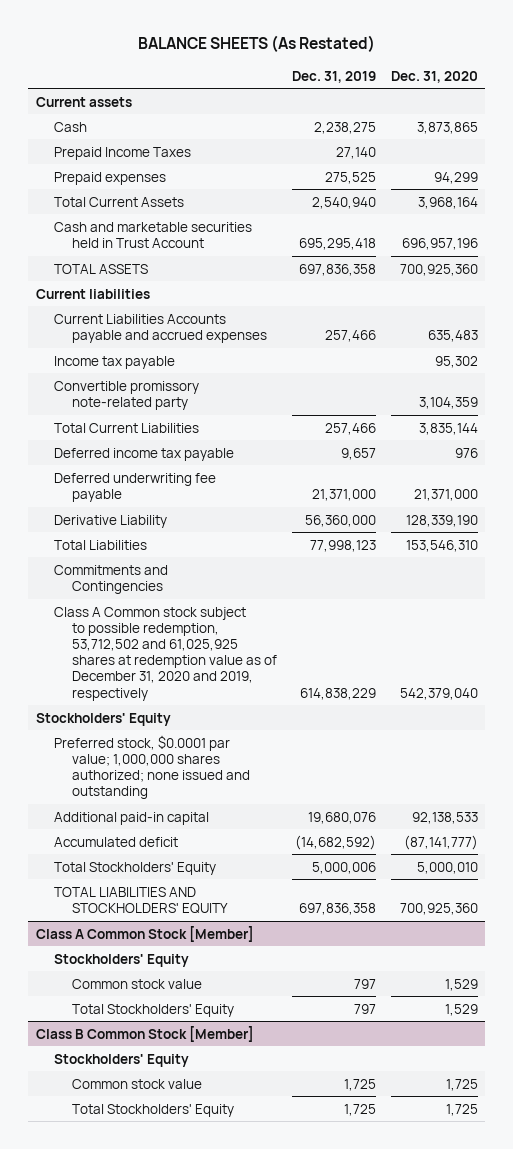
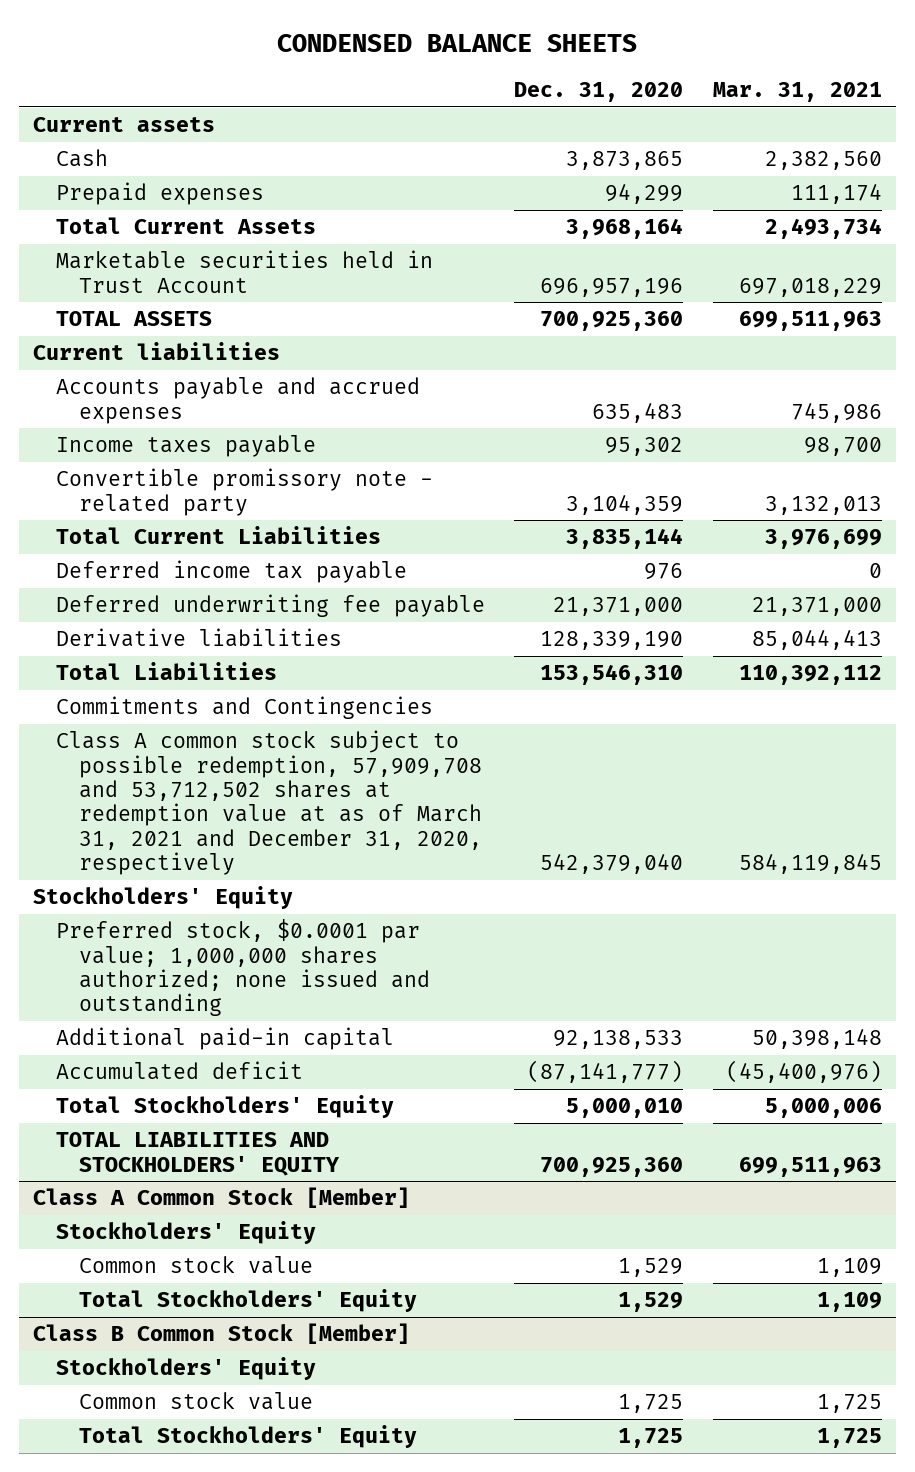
[137,35,375,53] BALANCE SHEETS (As Restated) -> [277,33,638,52] CONDENSED BALANCE SHEETS
[291,70,376,83] Dec. 31, 2019 -> none
none -> [712,82,882,103] Mar. 31, 2021
[54,146,192,160] Prepaid Income Taxes -> none
[54,221,253,248] Cash and marketable securities held in Trust Account -> [56,250,434,293] Marketable securities held in Trust Account
[54,313,268,343] Current Liabilities Accounts payable and accrued expenses -> [56,377,421,424] Accounts payable and accrued expenses
[54,355,176,369] Income tax payable -> [56,435,317,458] Income taxes payable
[54,380,200,410] Convertible promissory note-related party -> [56,468,434,516] Convertible promissory note - related party
[54,514,168,528] Derivative Liability -> [56,628,343,648] Derivative liabilities
[54,606,278,701] Class A Common stock subject to possible redemption, 53,712,502 and 61,025,925 shares at redemption value as of December 31, 2020 and 2019, respectively -> [56,730,483,876] Class A common stock subject to possible redemption, 57,909,708 and 53,712,502 shares at redemption value at as of March 31, 2021 and December 31, 2020, respectively

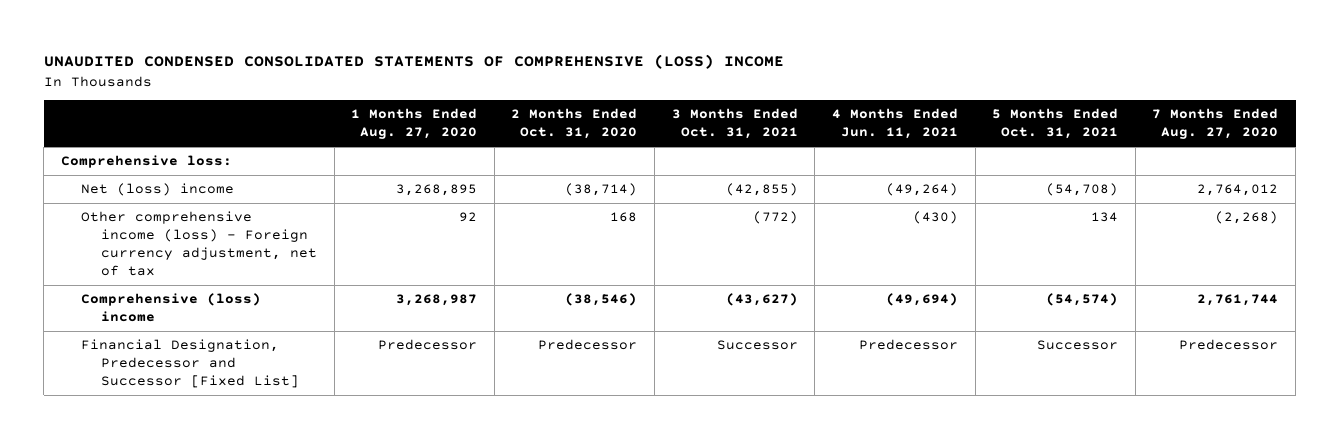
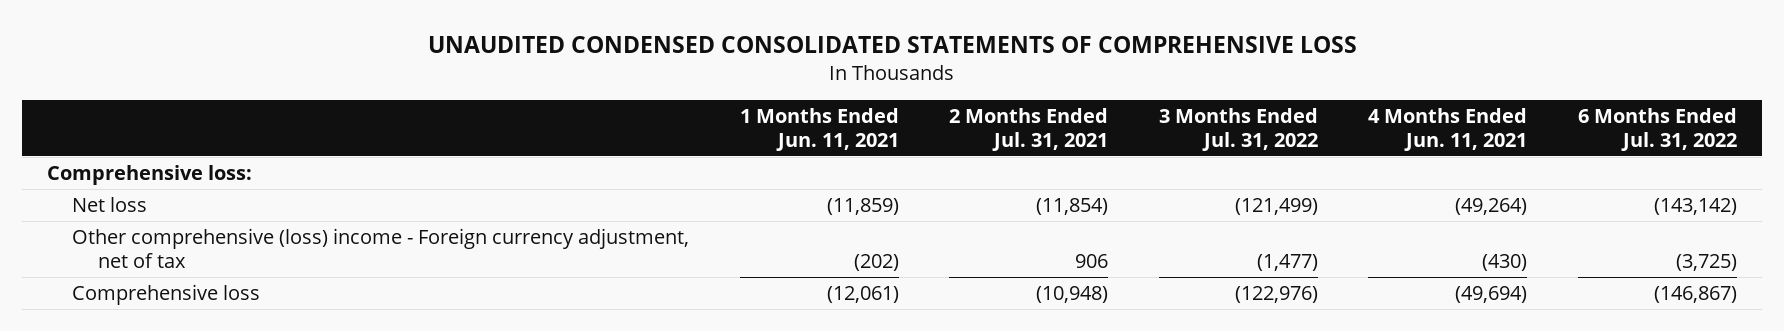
[43,54,784,70] UNAUDITED CONDENSED CONSOLIDATED STATEMENTS OF COMPREHENSIVE (LOSS) INCOME -> [427,35,1357,53] UNAUDITED CONDENSED CONSOLIDATED STATEMENTS OF COMPREHENSIVE LOSS
[351,108,478,140] 1 Months Ended Aug. 27, 2020 -> none
[511,108,638,140] 2 Months Ended Oct. 31, 2020 -> none
[671,108,798,140] 3 Months Ended Oct. 31, 2021 -> none
[992,108,1119,140] 5 Months Ended Oct. 31, 2021 -> none
[1152,108,1279,140] 7 Months Ended Aug. 27, 2020 -> none
none -> [739,107,899,152] 1 Months Ended Jun. 11, 2021
none -> [949,107,1109,152] 2 Months Ended Jul. 31, 2021
none -> [1158,107,1318,152] 3 Months Ended Jul. 31, 2022
none -> [1577,107,1737,152] 6 Months Ended Jul. 31, 2022
[80,339,299,389] Financial Designation, Predecessor and Successor [Fixed List] -> none
[80,183,234,197] Net (loss) income -> [72,196,148,212] Net loss
[80,211,317,277] Other comprehensive income (loss) - Foreign currency adjustment, net of tax -> [72,227,690,269] Other comprehensive (loss) income - Foreign currency adjustment, net of tax
[80,293,261,323] Comprehensive (loss) income -> [72,283,261,305] Comprehensive loss

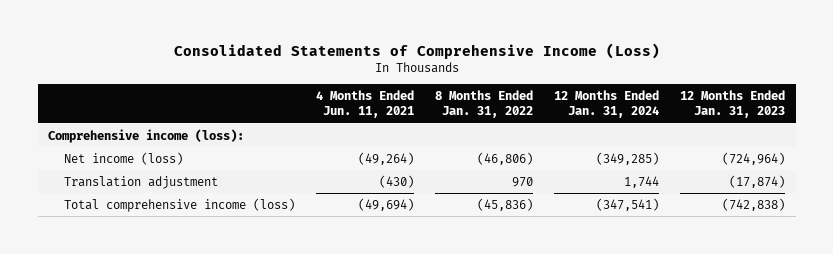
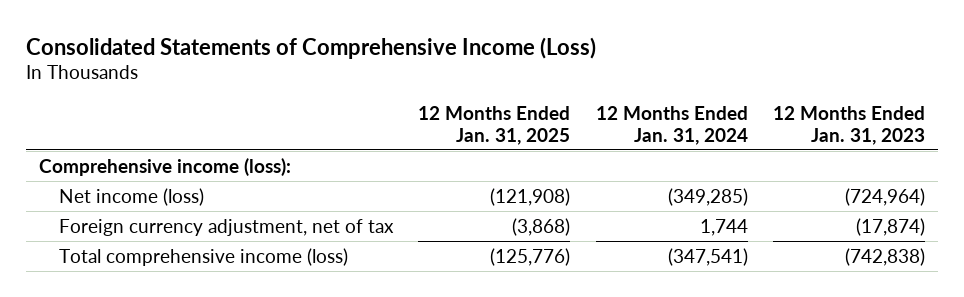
[315,90,414,119] 4 Months Ended Jun. 11, 2021 -> none
[434,90,533,119] 8 Months Ended Jan. 31, 2022 -> none
none -> [418,105,571,145] 12 Months Ended Jan. 31, 2025
[63,175,218,189] Translation adjustment -> [58,218,394,236] Foreign currency adjustment, net of tax

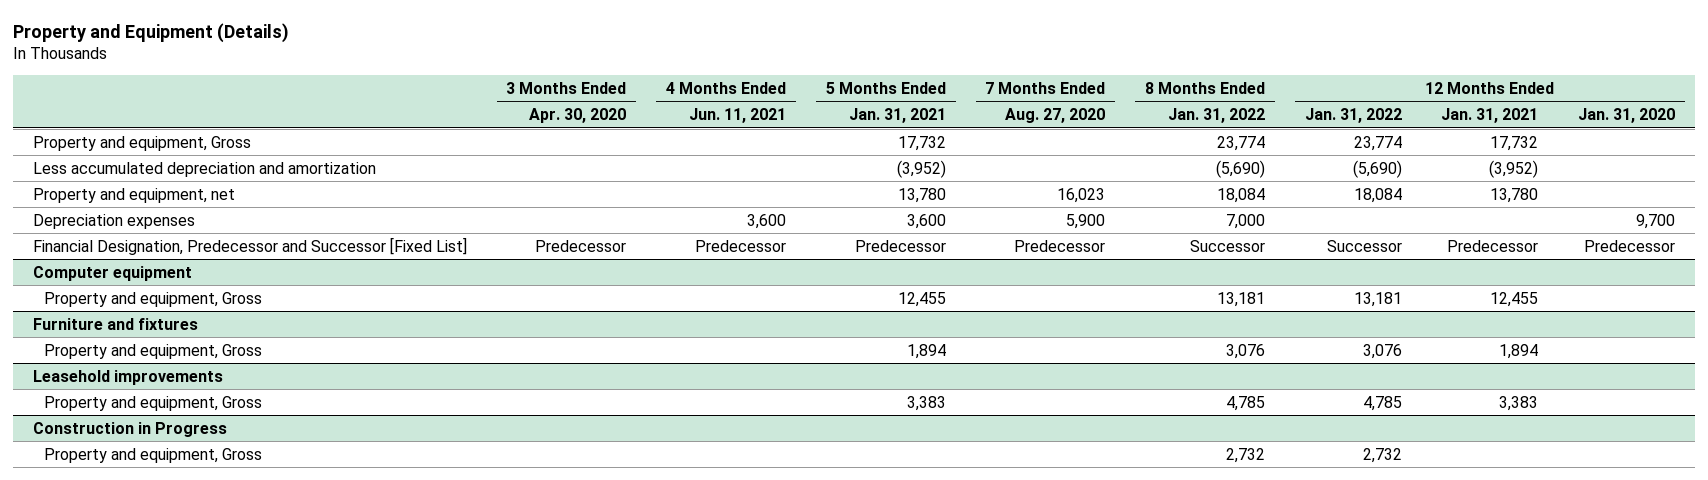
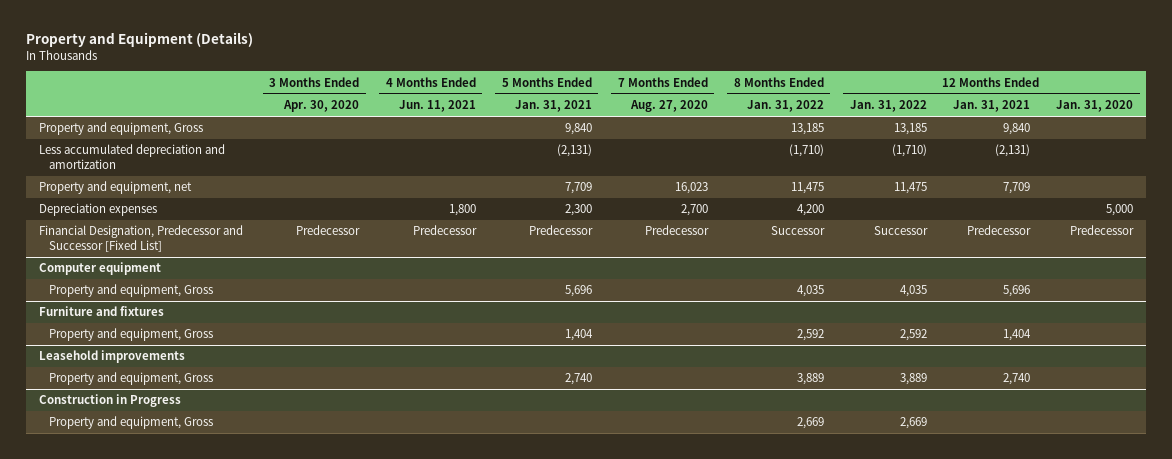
[897,135,946,151] 17,732 -> [564,123,592,136] 9,840
[1217,135,1266,151] 23,774 -> [790,123,824,136] 13,185
[1353,135,1402,151] 23,774 -> [893,123,927,136] 13,185
[1490,135,1539,151] 17,732 -> [1002,123,1030,136] 9,840
[896,159,946,178] (3,952) -> [556,144,592,158] (2,131)
[1216,159,1266,178] (5,690) -> [788,144,824,158] (1,710)
[1352,159,1402,178] (5,690) -> [891,144,927,158] (1,710)
[1489,159,1539,178] (3,952) -> [994,144,1030,158] (2,131)
[897,187,946,203] 13,780 -> [564,182,592,195] 7,709
[1217,187,1266,203] 18,084 -> [790,182,824,195] 11,475
[1353,187,1402,203] 18,084 -> [893,182,927,195] 11,475
[1490,187,1539,203] 13,780 -> [1002,182,1030,195] 7,709
[747,213,787,229] 3,600 -> [448,204,476,217] 1,800
[906,213,946,229] 3,600 -> [564,204,592,217] 2,300
[1066,213,1106,229] 5,900 -> [680,204,708,217] 2,700
[1226,213,1266,229] 7,000 -> [796,204,824,217] 4,200
[1636,213,1676,229] 9,700 -> [1106,204,1134,217] 5,000
[897,291,946,307] 12,455 -> [564,285,592,298] 5,696
[1217,291,1266,307] 13,181 -> [796,285,824,298] 4,035
[1353,291,1402,307] 13,181 -> [899,285,927,298] 4,035
[1490,291,1539,307] 12,455 -> [1002,285,1030,298] 5,696
[906,343,946,359] 1,894 -> [564,329,593,342] 1,404
[1226,343,1266,359] 3,076 -> [796,329,824,342] 2,592
[1362,343,1402,359] 3,076 -> [899,329,927,342] 2,592
[1499,343,1539,359] 1,894 -> [1002,329,1031,342] 1,404
[906,395,946,411] 3,383 -> [564,373,592,386] 2,740
[1226,395,1266,411] 4,785 -> [796,373,824,386] 3,889
[1362,395,1402,411] 4,785 -> [899,373,927,386] 3,889
[1499,395,1539,411] 3,383 -> [1002,373,1030,386] 2,740
[1226,447,1266,463] 2,732 -> [796,417,824,430] 2,669
[1362,447,1402,463] 2,732 -> [899,417,927,430] 2,669

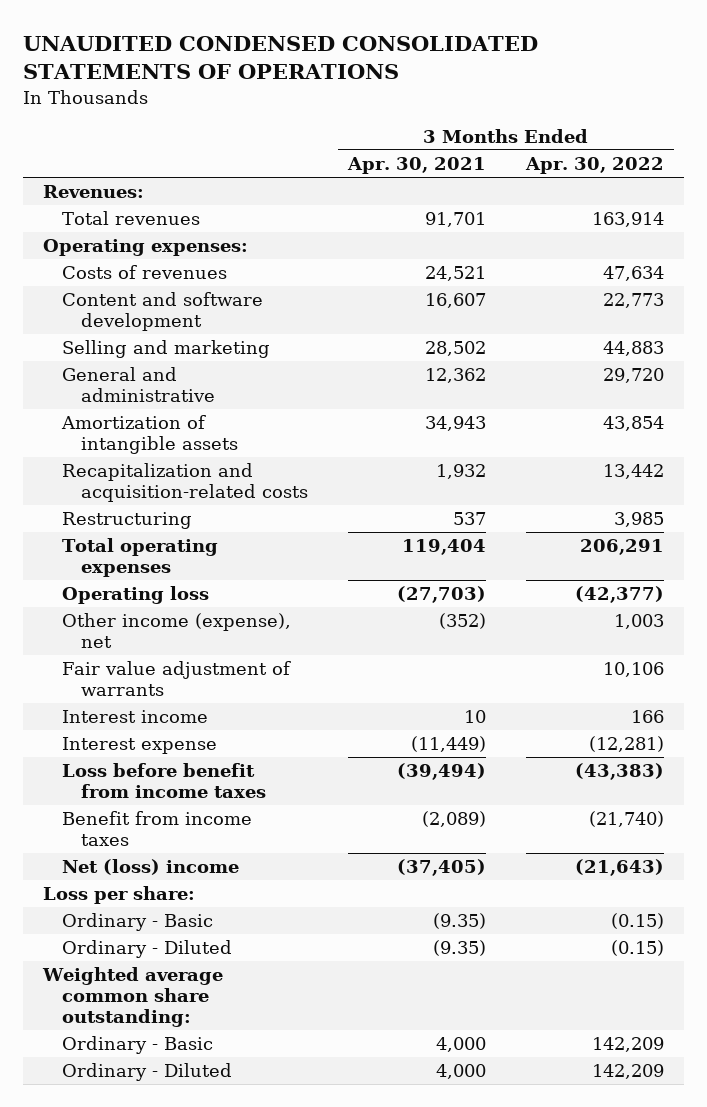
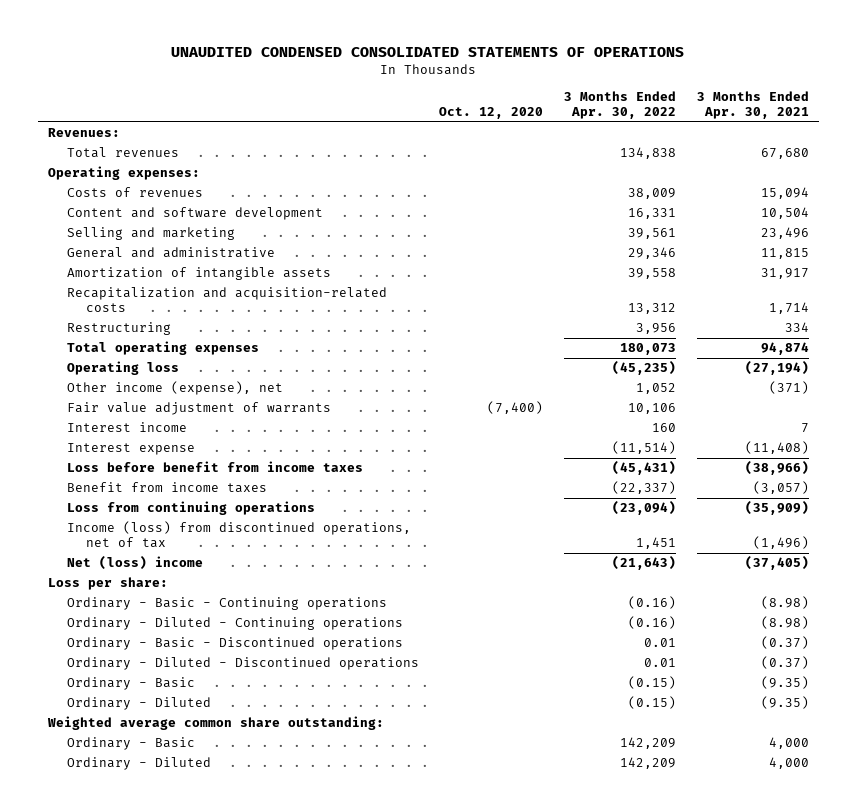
none -> [439,107,544,120] Oct. 12, 2020
[424,212,486,228] 91,701 -> [760,148,809,160] 67,680
[592,212,665,228] 163,914 -> [620,147,677,160] 134,838
[424,266,486,282] 24,521 -> [760,187,809,200] 15,094
[603,266,665,282] 47,634 -> [628,188,677,200] 38,009
[424,293,486,309] 16,607 -> [760,207,809,220] 10,504
[603,293,665,309] 22,773 -> [628,208,677,220] 16,331
[424,341,486,357] 28,502 -> [760,227,809,240] 23,496
[603,341,665,357] 44,883 -> [628,228,677,240] 39,561
[424,368,486,384] 12,362 -> [760,248,809,260] 11,815
[603,368,665,384] 29,720 -> [628,247,677,260] 29,346
[424,416,486,432] 34,943 -> [760,268,809,280] 31,917
[603,416,665,432] 43,854 -> [628,268,677,280] 39,558
[435,464,486,480] 1,932 -> [768,302,809,315] 1,714
[603,464,665,480] 13,442 -> [628,303,677,315] 13,312
[452,512,486,526] 537 -> [784,322,809,333] 334
[614,512,665,528] 3,985 -> [636,323,677,335] 3,956
[401,539,486,556] 119,404 -> [760,342,809,356] 94,874
[580,539,665,556] 206,291 -> [620,343,677,356] 180,073
[396,586,486,604] (27,703) -> [744,361,809,376] (27,194)
[575,586,665,604] (42,377) -> [612,361,677,376] (45,235)
[438,613,486,630] (352) -> [768,381,809,395] (371)
[614,614,665,630] 1,003 -> [636,383,677,395] 1,052
[463,710,486,724] 10 -> [800,423,809,434] 7
[631,710,665,724] 166 -> [652,423,677,433] 160
[410,736,486,753] (11,449) -> [744,441,809,455] (11,408)
[589,736,665,753] (12,281) -> [612,441,677,455] (11,514)
[396,763,486,781] (39,494) -> [744,461,809,476] (38,966)
[575,763,665,781] (43,383) -> [612,461,677,476] (45,431)
[421,811,486,828] (2,089) -> [752,481,809,495] (3,057)
[589,811,665,828] (21,740) -> [612,481,677,495] (22,337)
none -> [66,501,315,516] Loss from continuing operations
none -> [66,521,411,549] Income (loss) from discontinued operations, net of tax
none -> [66,597,387,611] Ordinary - Basic - Continuing operations
none -> [66,617,403,631] Ordinary - Diluted - Continuing operations
none -> [66,637,403,651] Ordinary - Basic - Discontinued operations
none -> [66,657,419,671] Ordinary - Diluted - Discontinued operations

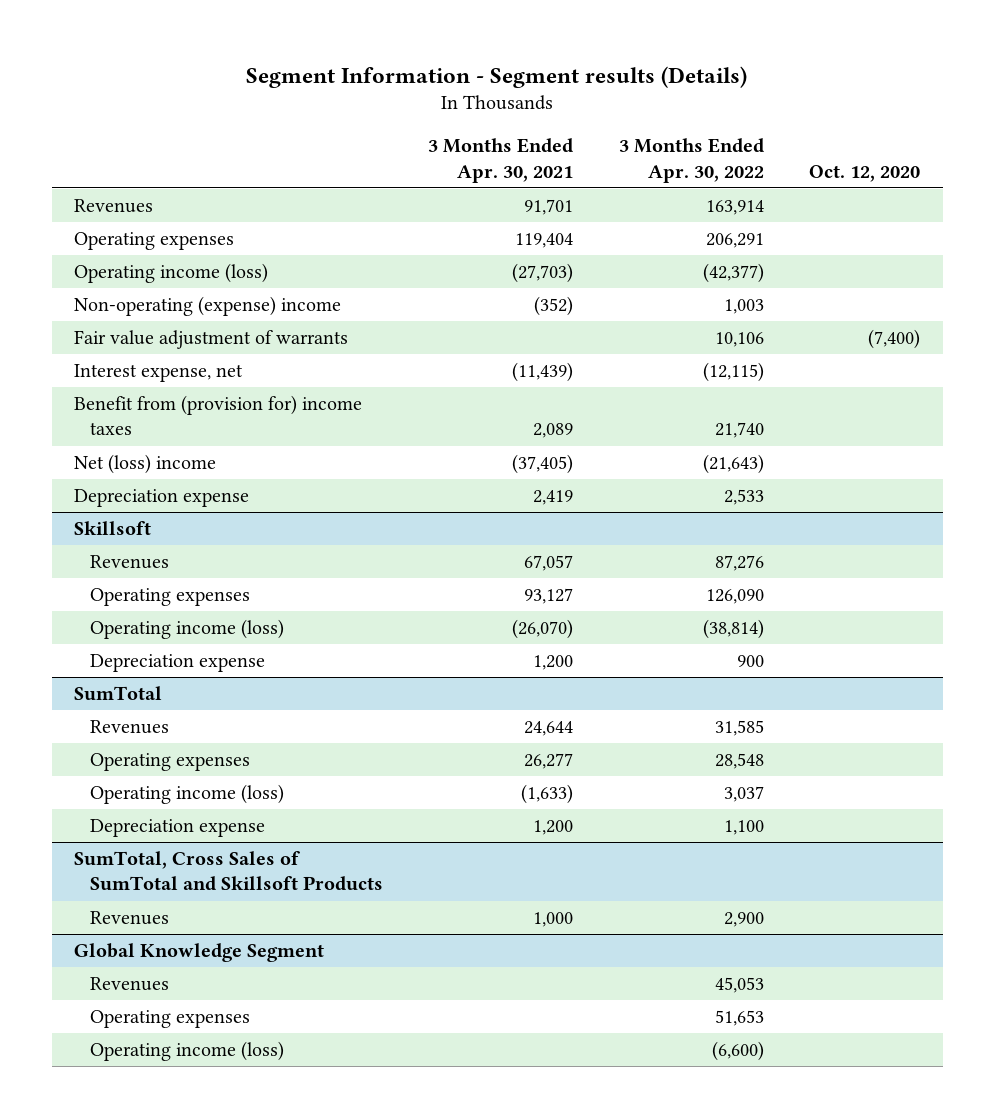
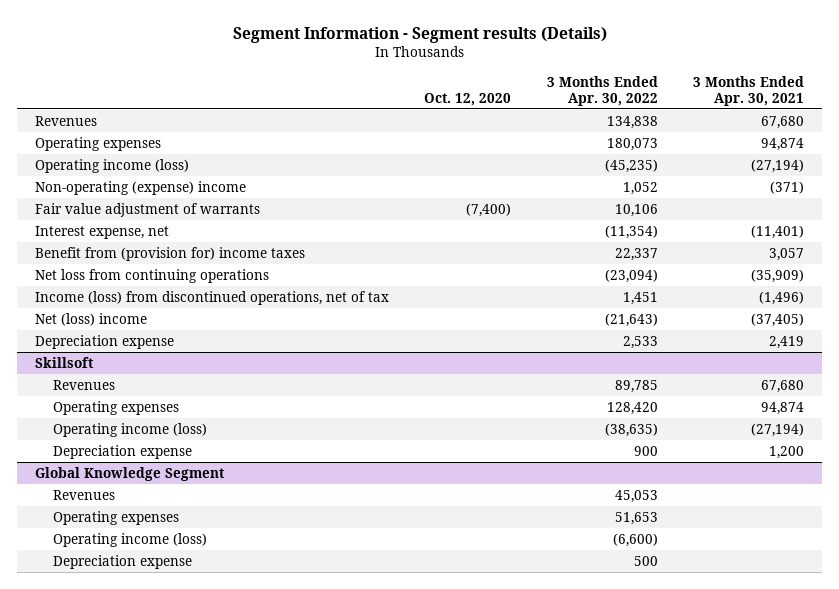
[524,199,574,216] 91,701 -> [760,115,804,129] 67,680
[705,200,764,216] 163,914 -> [606,115,658,129] 134,838
[515,233,574,249] 119,404 -> [760,137,804,151] 94,874
[705,233,764,249] 206,291 -> [606,137,658,151] 180,073
[512,263,574,284] (27,703) -> [750,158,804,173] (27,194)
[702,263,764,284] (42,377) -> [604,158,658,173] (45,235)
[534,296,574,317] (352) -> [769,180,804,194] (371)
[723,299,764,315] 1,003 -> [622,181,658,195] 1,052
[512,362,574,383] (11,439) -> [750,224,804,239] (11,401)
[702,362,764,383] (12,115) -> [604,224,658,239] (11,354)
[533,423,574,439] 2,089 -> [768,247,804,261] 3,057
[714,422,764,439] 21,740 -> [614,247,658,261] 22,337
none -> [35,268,270,283] Net loss from continuing operations
none -> [35,290,390,305] Income (loss) from discontinued operations, net of tax
[524,555,574,572] 67,057 -> [760,379,804,393] 67,680
[714,555,764,572] 87,276 -> [614,379,658,393] 89,785
[524,588,574,605] 93,127 -> [760,401,804,415] 94,874
[705,589,764,605] 126,090 -> [606,401,658,415] 128,420
[512,619,574,640] (26,070) -> [750,422,804,437] (27,194)
[702,619,764,640] (38,814) -> [604,422,658,437] (38,635)
[74,686,163,702] SumTotal -> none
[89,720,169,735] Revenues -> none
[89,753,250,772] Operating expenses -> none
[89,784,284,805] Operating income (loss) -> none
[89,819,265,838] Depreciation expense -> none
[74,851,383,892] SumTotal, Cross Sales of SumTotal and Skillsoft Products -> none
[89,911,169,926] Revenues -> none
none -> [53,554,193,569] Depreciation expense

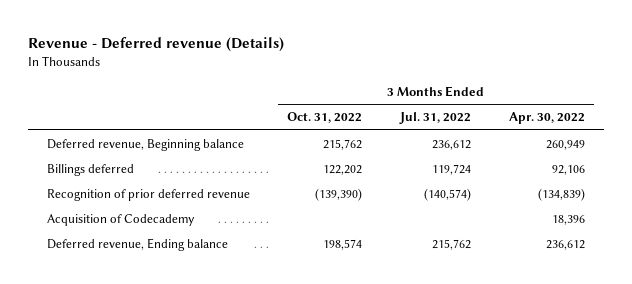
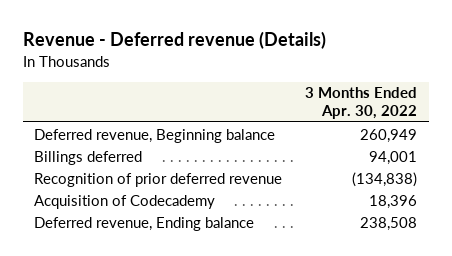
[287,112,363,124] Oct. 31, 2022 -> none
[399,112,472,125] Jul. 31, 2022 -> none
[551,164,585,175] 92,106 -> [369,150,418,165] 94,001
[537,187,585,201] (134,839) -> [352,171,418,187] (134,838)
[545,239,585,250] 236,612 -> [360,216,418,231] 238,508

